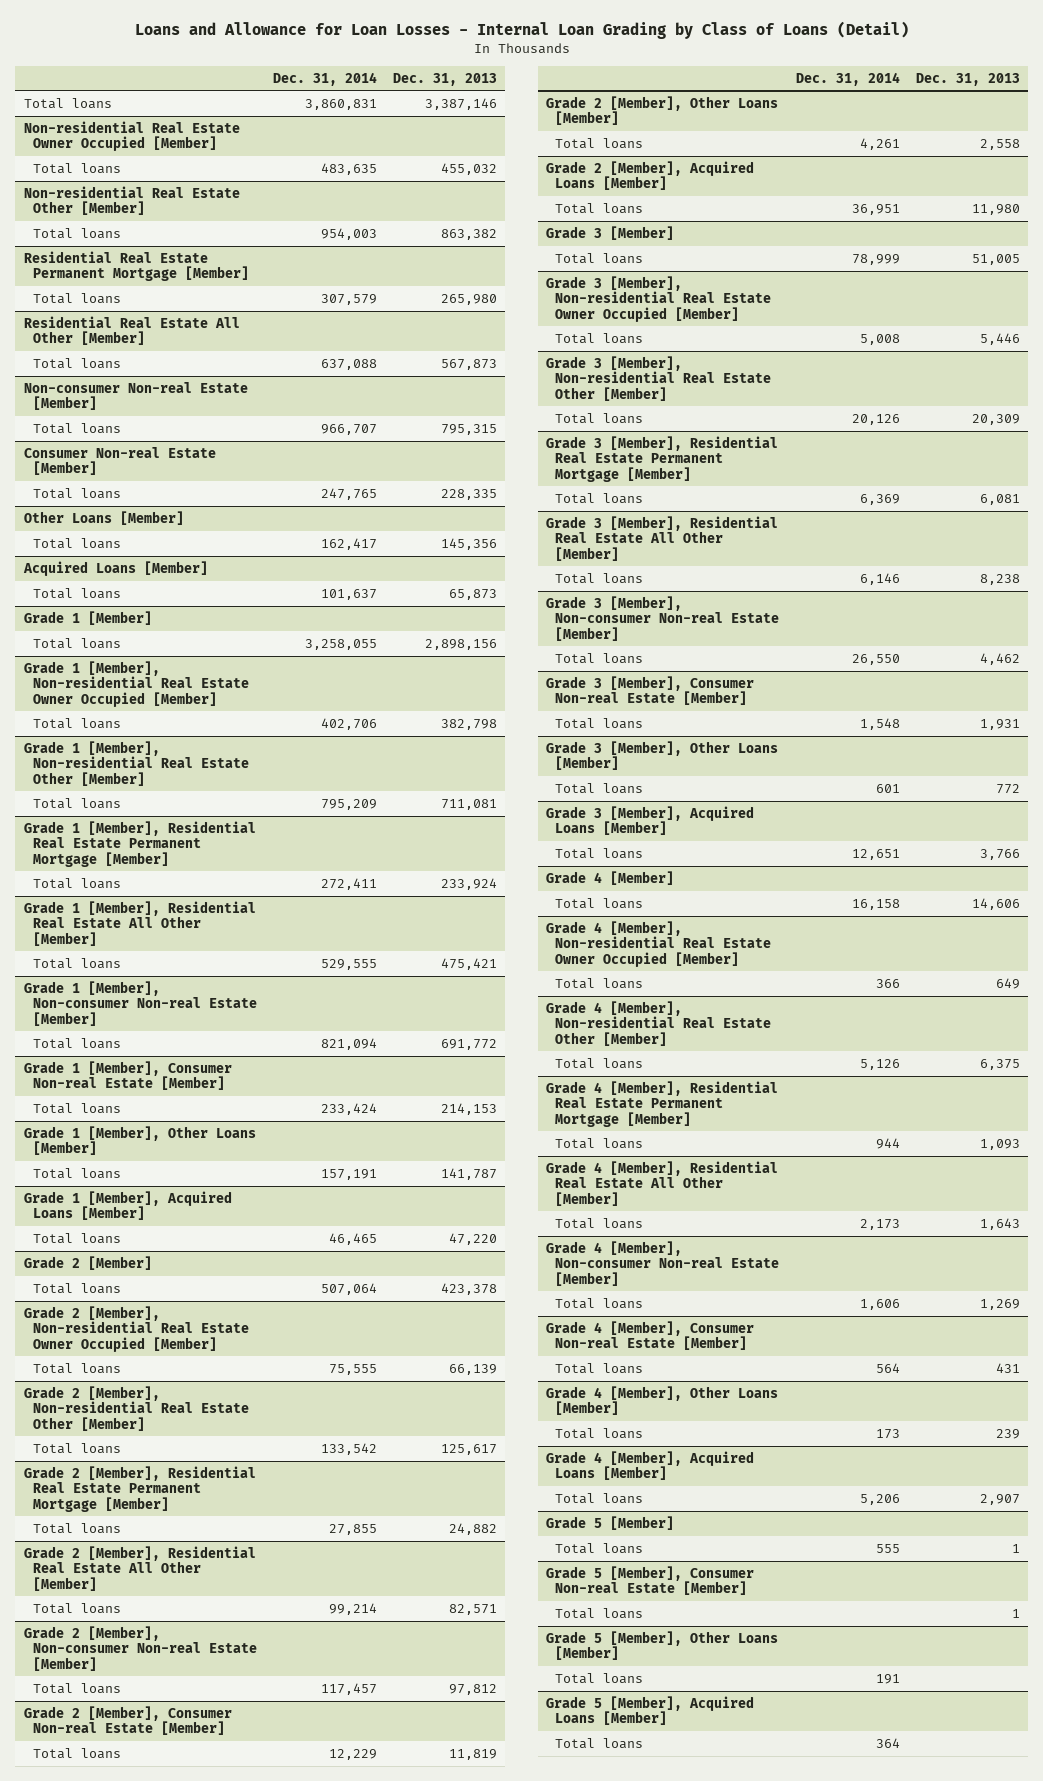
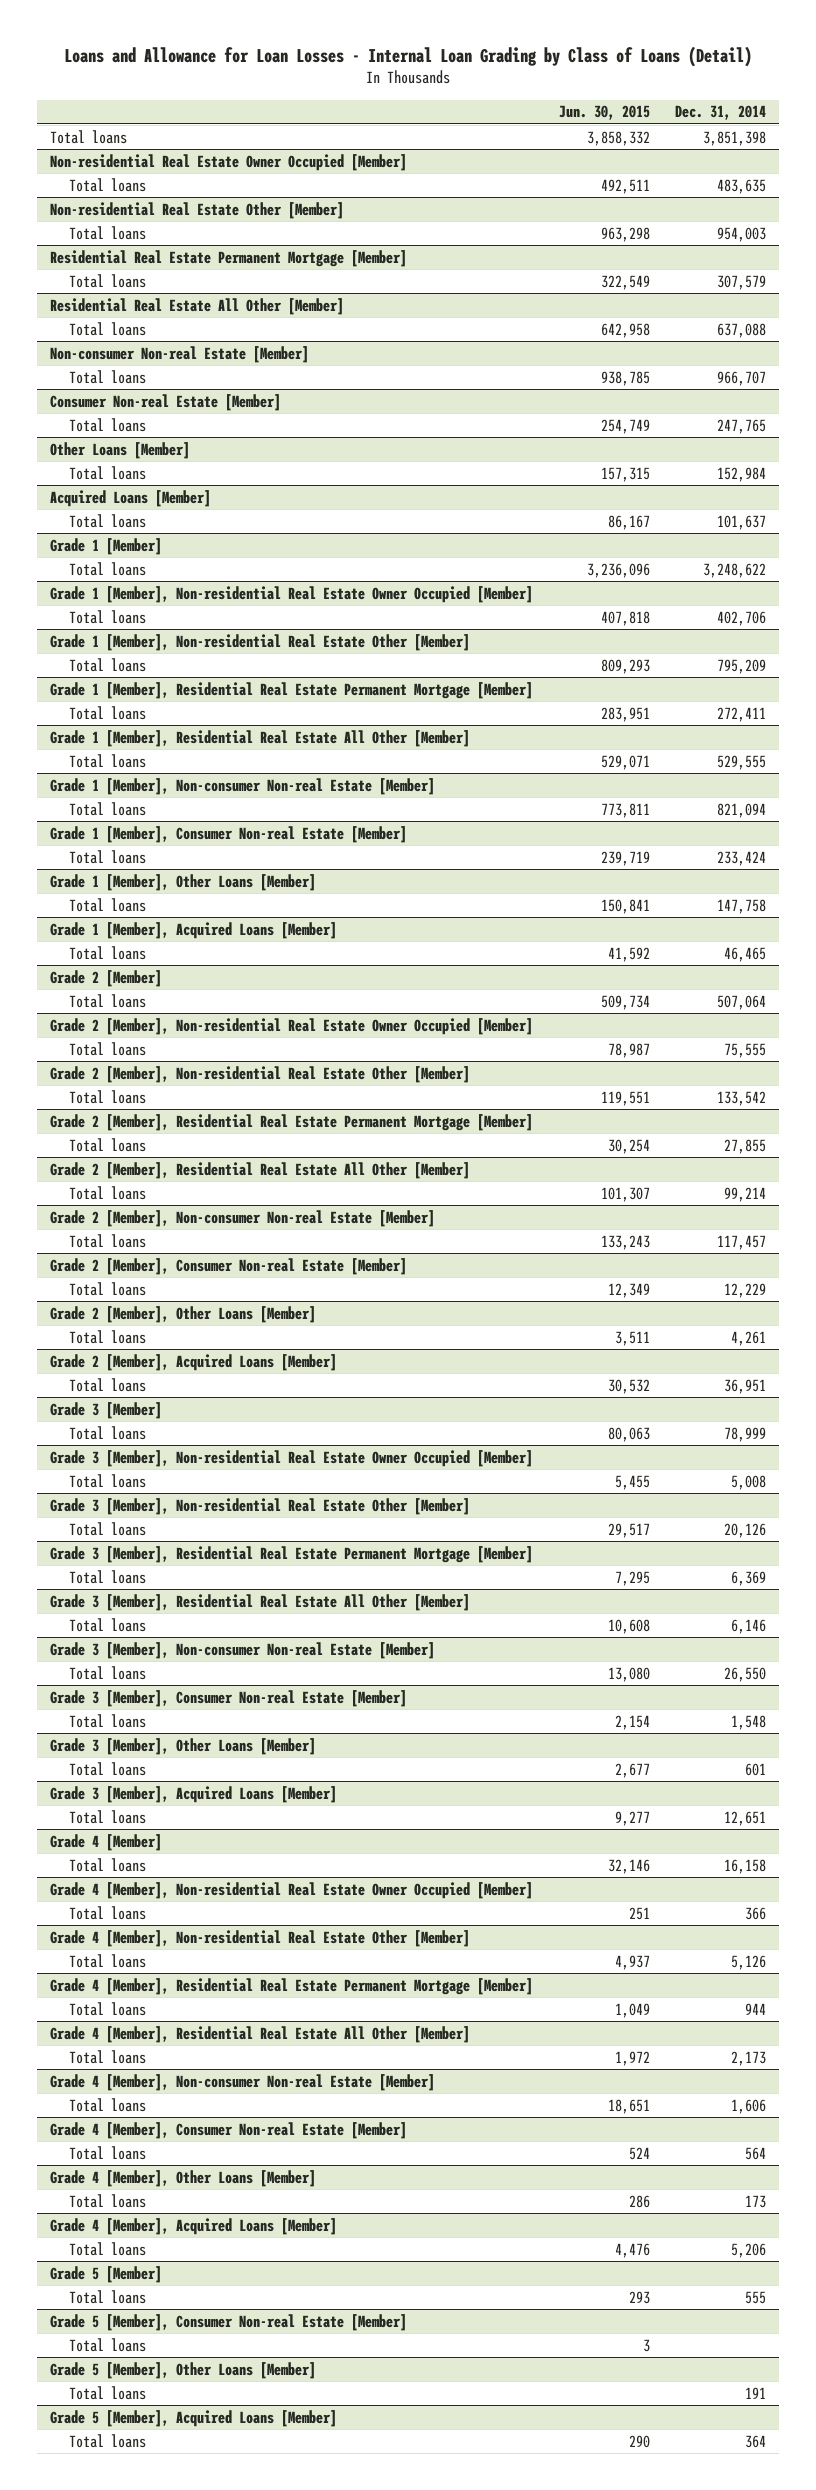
[393,72,498,86] Dec. 31, 2013 -> none
none -> [558,105,650,121] Jun. 30, 2015
[305,98,378,110] 3,860,831 -> [703,130,767,146] 3,851,398
[321,537,378,550] 162,417 -> [717,466,767,482] 152,984
[305,638,378,650] 3,258,055 -> [703,562,767,578] 3,248,622
[321,1168,378,1180] 157,191 -> [717,898,767,914] 147,758

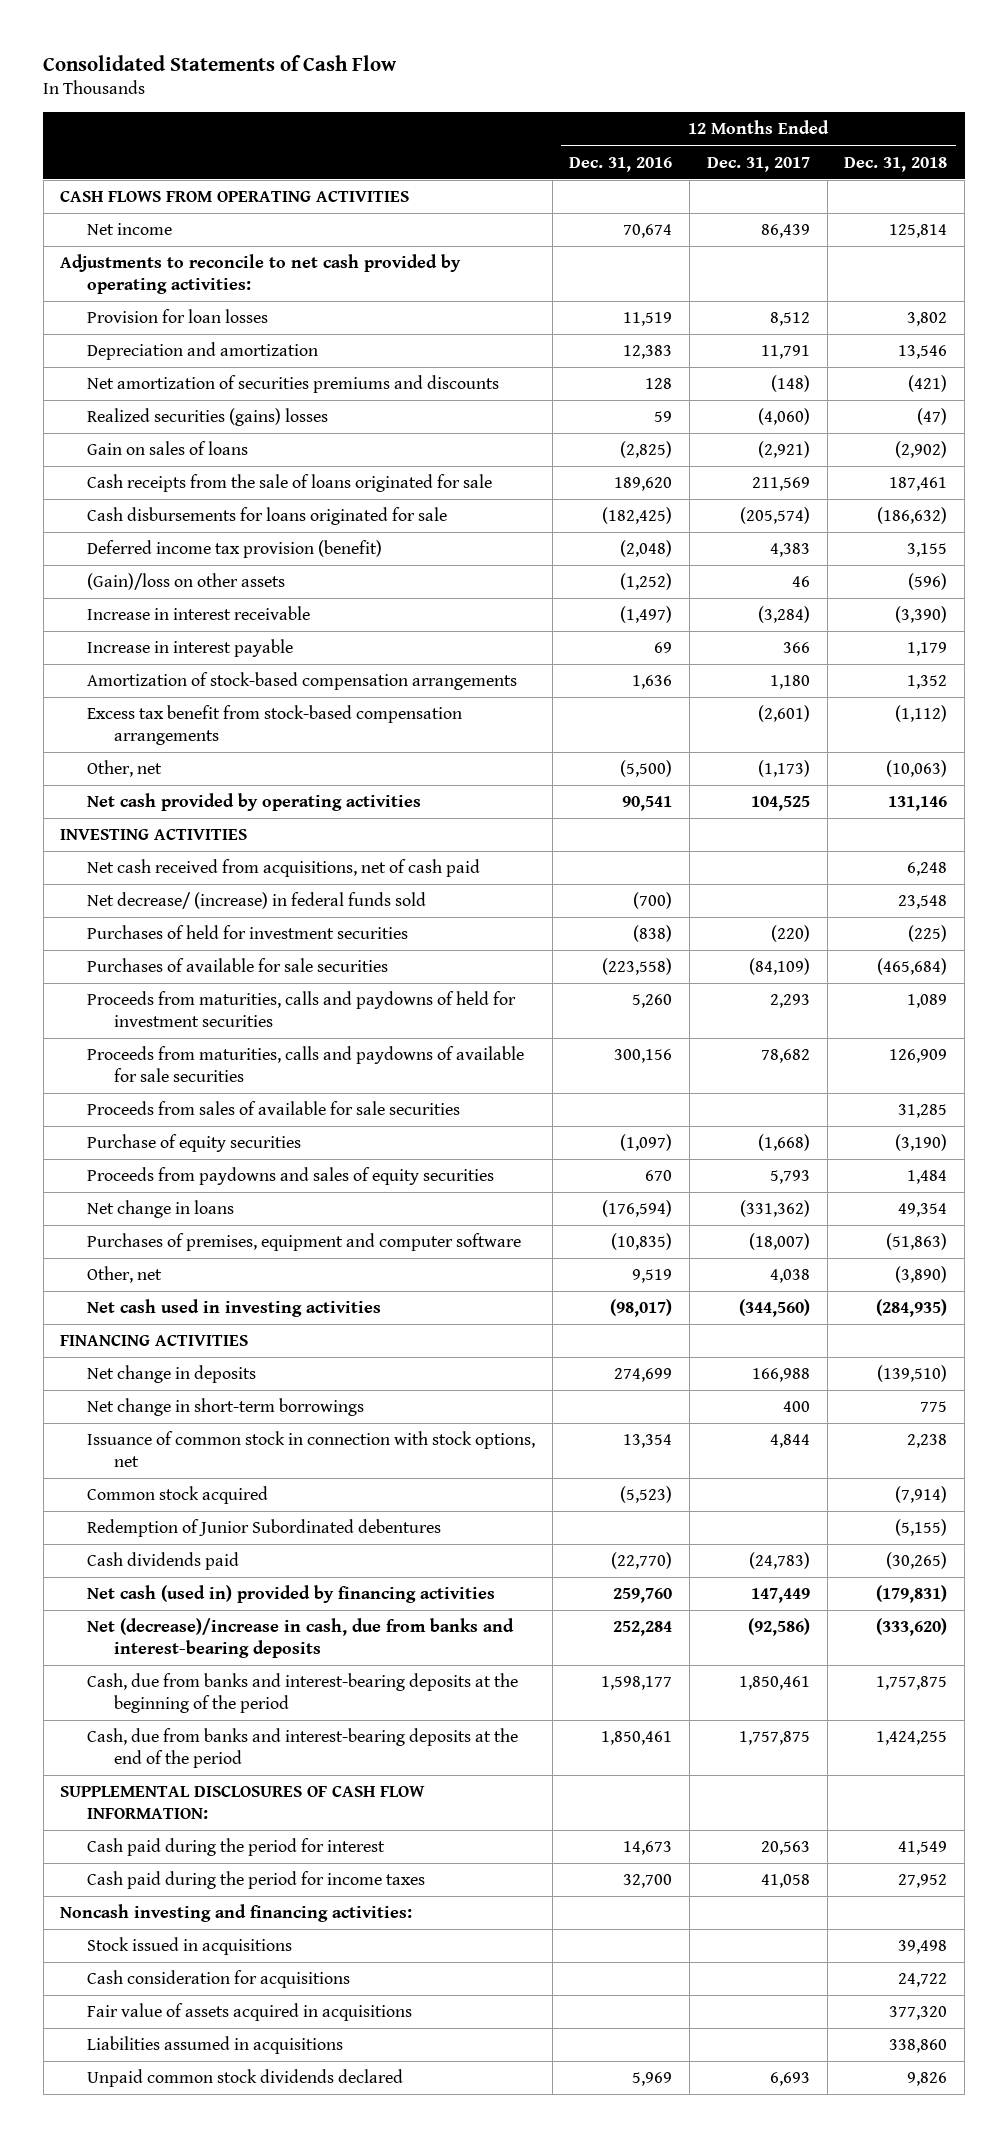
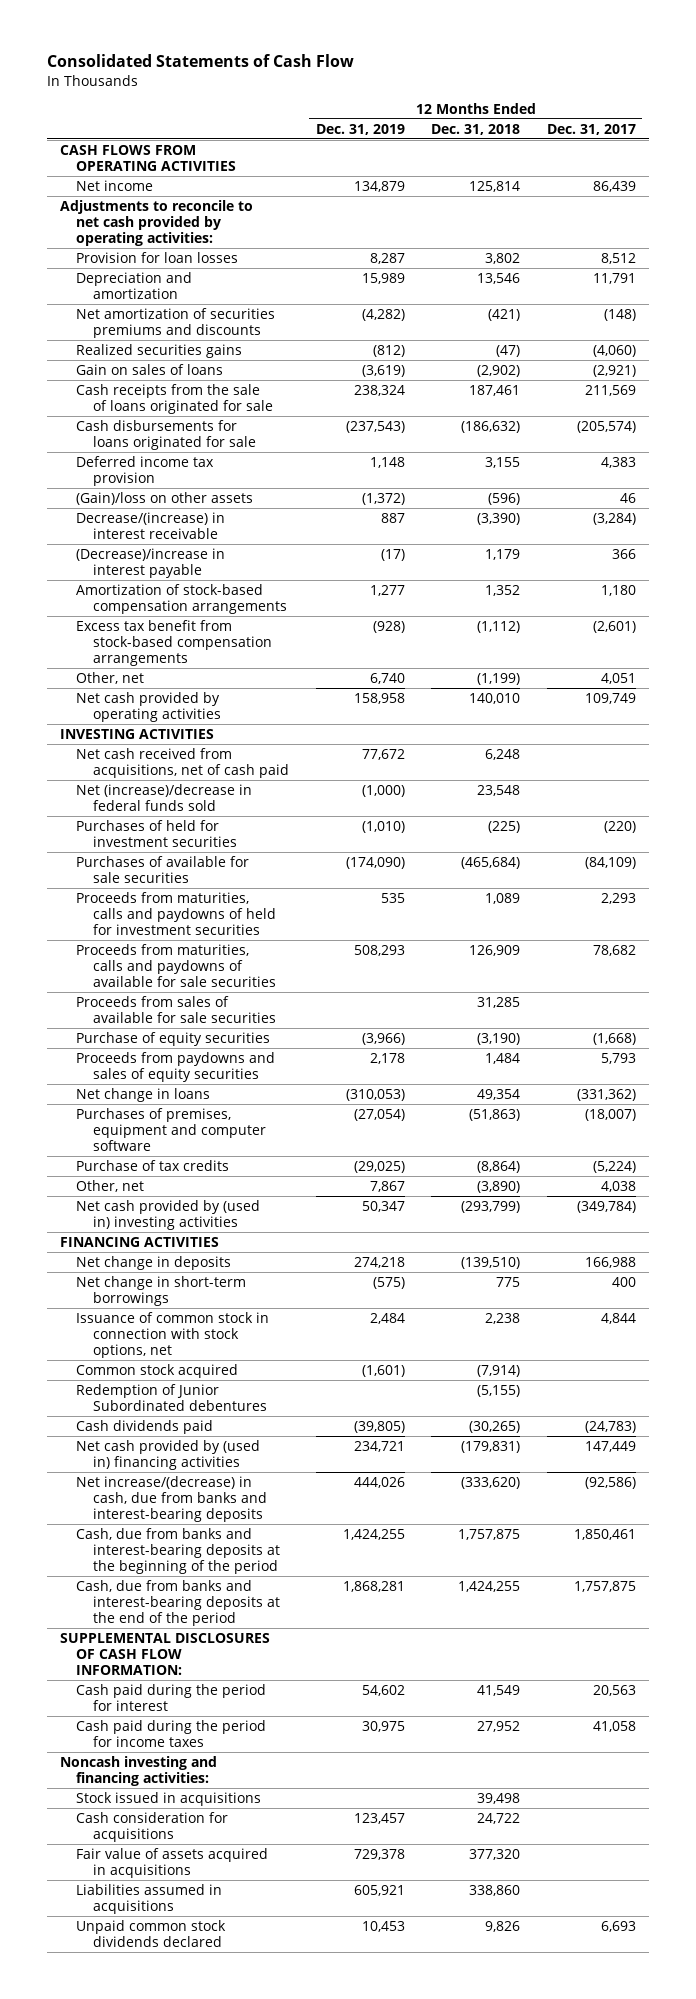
[569,156,673,172] Dec. 31, 2016 -> none
none -> [315,123,405,135] Dec. 31, 2019
[86,408,328,427] Realized securities (gains) losses -> [76,343,243,358] Realized securities gains
[86,540,382,559] Deferred income tax provision (benefit) -> [76,455,215,486] Deferred income tax provision
[86,606,310,621] Increase in interest receivable -> [76,511,226,539] Decrease/(increase) in interest receivable
[86,639,293,658] Increase in interest payable -> [76,547,226,578] (Decrease)/increase in interest payable
[757,760,810,778] (1,173) -> [600,672,636,684] 4,051
[886,760,948,778] (10,063) -> [477,672,521,685] (1,199)
[750,796,810,812] 104,525 -> [584,692,636,704] 109,749
[888,796,948,812] 131,146 -> [469,692,521,704] 140,010
[86,892,426,910] Net decrease/ (increase) in federal funds sold -> [76,783,253,811] Net (increase)/decrease in federal funds sold
none -> [76,1159,230,1171] Purchase of tax credits
[86,1299,381,1318] Net cash used in investing activities -> [76,1199,261,1230] Net cash provided by (used in) investing activities
[738,1299,810,1318] (344,560) -> [576,1200,636,1213] (349,784)
[876,1299,948,1318] (284,935) -> [461,1200,521,1213] (293,799)
[86,1585,495,1604] Net cash (used in) provided by financing activities -> [76,1439,261,1470] Net cash provided by (used in) financing activities
[86,1618,514,1658] Net (decrease)/increase in cash, due from banks and interest-bearing deposits -> [76,1475,268,1522] Net increase/(decrease) in cash, due from banks and interest-bearing deposits

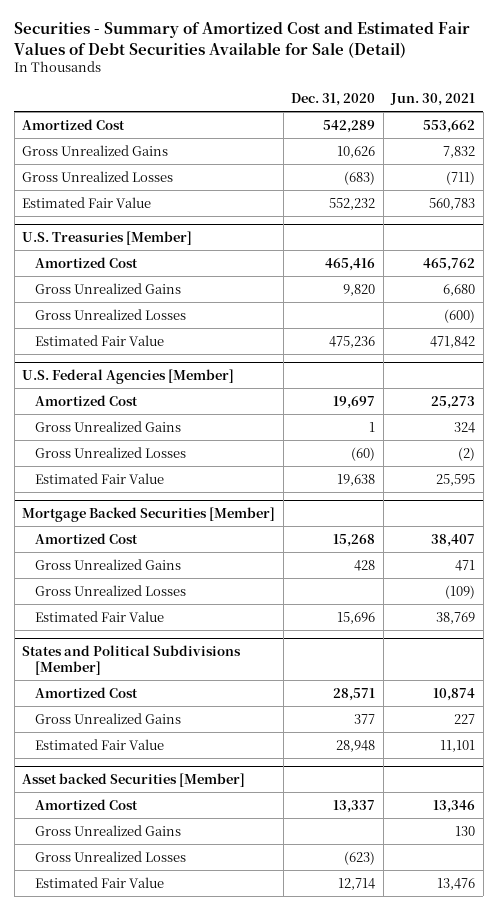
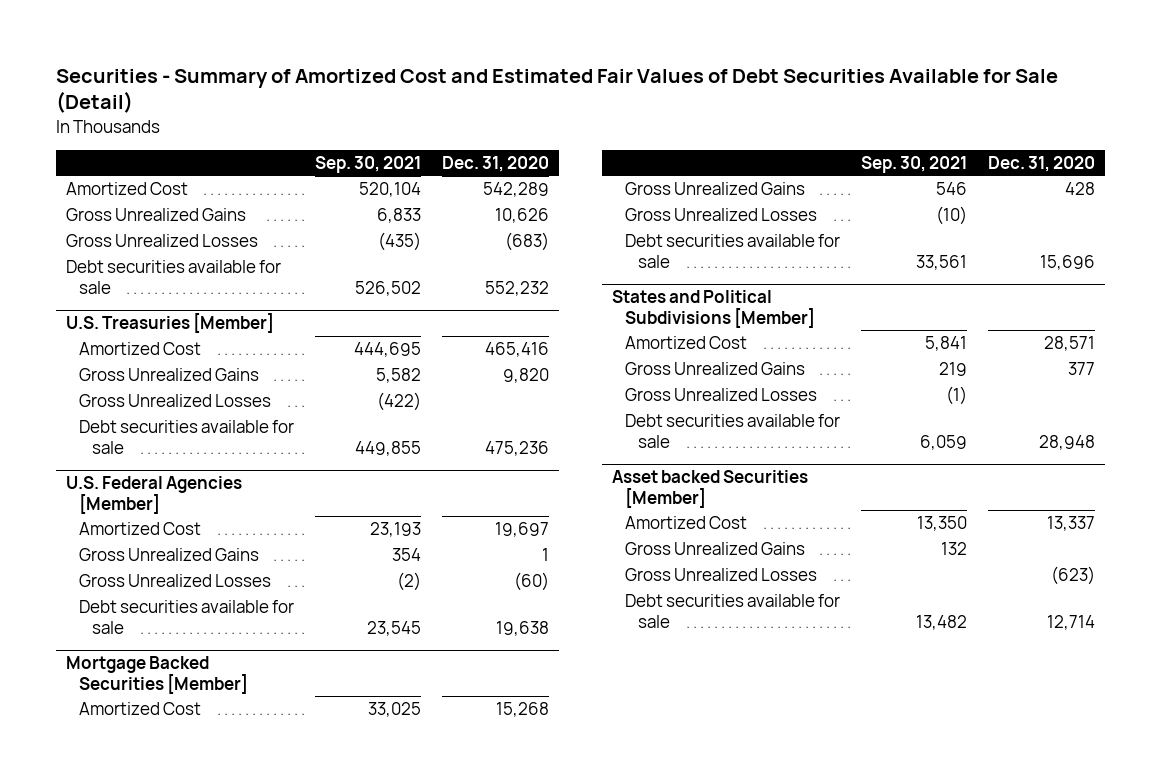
[390,93,476,107] Jun. 30, 2021 -> none
none -> [314,155,421,173] Sep. 30, 2021
[22,196,152,208] Estimated Fair Value -> [66,260,282,294] Debt securities available for sale
[34,334,164,346] Estimated Fair Value -> [79,420,295,454] Debt securities available for sale
[34,472,164,484] Estimated Fair Value -> [79,600,295,634] Debt securities available for sale
[34,610,164,622] Estimated Fair Value -> [625,234,841,268] Debt securities available for sale
none -> [625,388,818,402] Gross Unrealized Losses
[34,738,164,750] Estimated Fair Value -> [625,414,841,448] Debt securities available for sale
[34,876,164,888] Estimated Fair Value -> [625,594,841,628] Debt securities available for sale

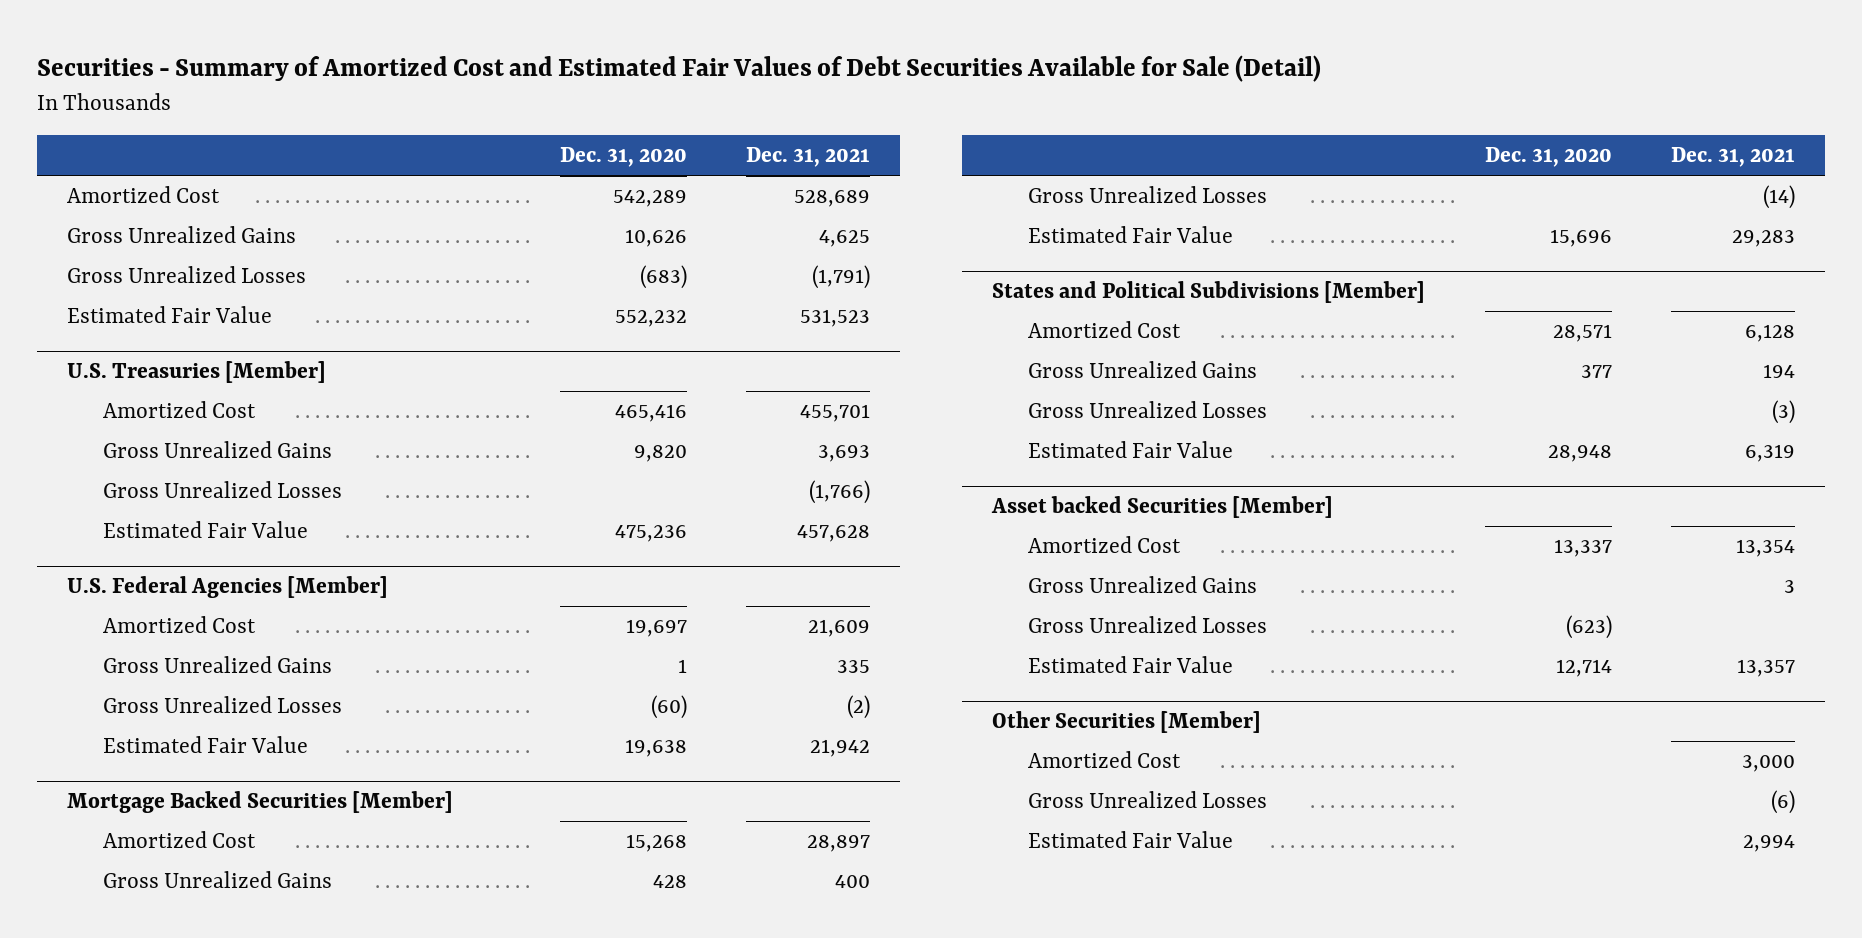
[314,155,421,173] Sep. 30, 2021 -> none
none -> [746,147,871,168] Dec. 31, 2021
[66,260,282,294] Debt securities available for sale -> [67,306,273,324] Estimated Fair Value
[79,420,295,454] Debt securities available for sale -> [102,521,308,539] Estimated Fair Value
[79,600,295,634] Debt securities available for sale -> [102,736,308,754] Estimated Fair Value
[625,234,841,268] Debt securities available for sale -> [1027,226,1233,244] Estimated Fair Value
[625,414,841,448] Debt securities available for sale -> [1027,441,1233,459] Estimated Fair Value
[625,594,841,628] Debt securities available for sale -> [1027,656,1233,674] Estimated Fair Value
none -> [992,711,1262,734] Other Securities [Member]
none -> [1027,751,1181,769] Amortized Cost
none -> [1027,791,1267,809] Gross Unrealized Losses
none -> [1027,831,1233,849] Estimated Fair Value

